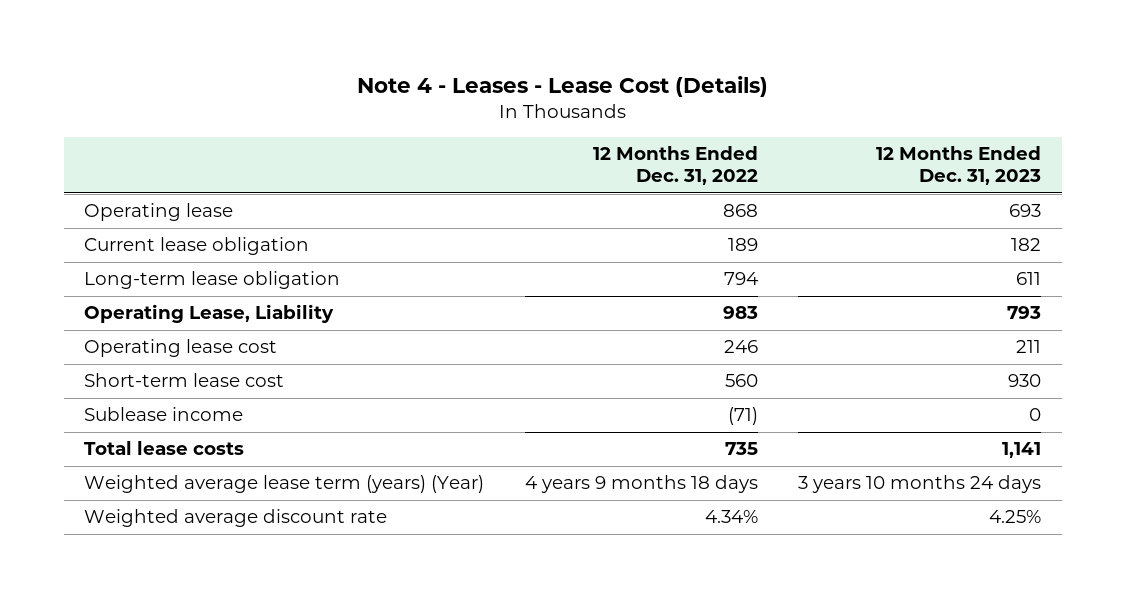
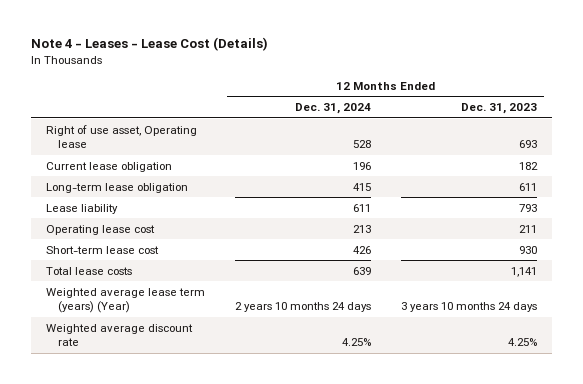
[592,146,758,186] 12 Months Ended Dec. 31, 2022 -> none
none -> [294,103,371,115] Dec. 31, 2024
[84,203,234,222] Operating lease -> [45,124,197,149] Right of use asset, Operating lease
[84,304,335,324] Operating Lease, Liability -> [45,203,118,214] Lease liability
[84,407,244,422] Sublease income -> none

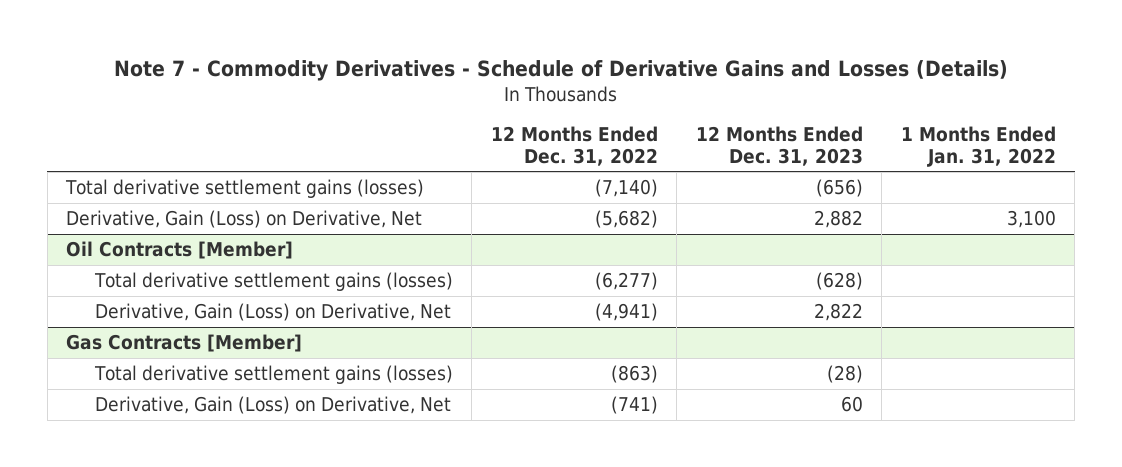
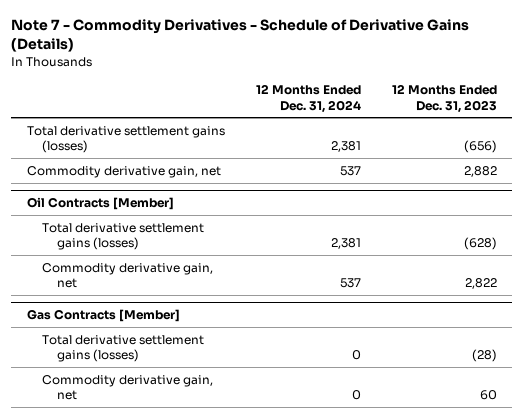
[114,59,1009,81] Note 7 - Commodity Derivatives - Schedule of Derivative Gains and Losses (Details) -> [11,19,470,53] Note 7 - Commodity Derivatives - Schedule of Derivative Gains (Details)
[490,126,658,166] 12 Months Ended Dec. 31, 2022 -> none
[900,126,1056,167] 1 Months Ended Jan. 31, 2022 -> none
none -> [255,84,361,113] 12 Months Ended Dec. 31, 2024
[66,210,423,229] Derivative, Gain (Loss) on Derivative, Net -> [26,165,221,178] Commodity derivative gain, net
[95,303,452,322] Derivative, Gain (Loss) on Derivative, Net -> [41,262,213,288] Commodity derivative gain, net
[95,396,452,415] Derivative, Gain (Loss) on Derivative, Net -> [41,374,213,400] Commodity derivative gain, net

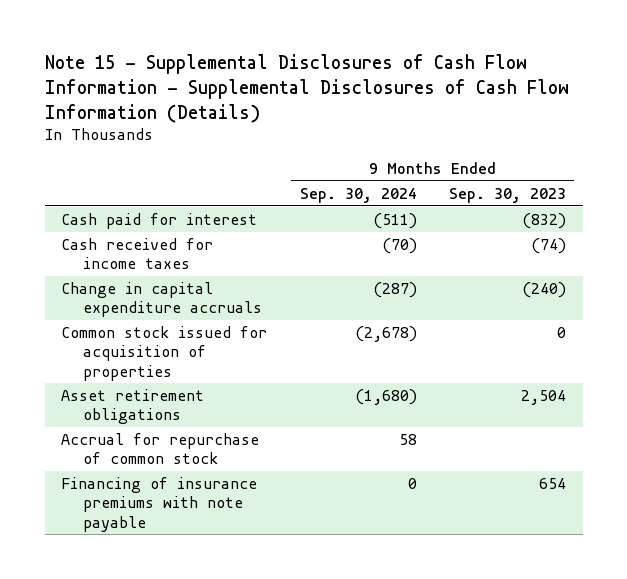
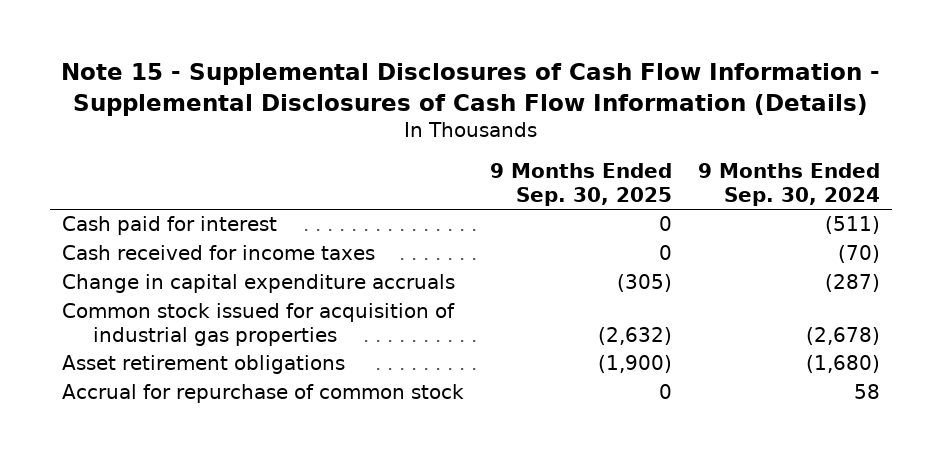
[449,187,567,203] Sep. 30, 2023 -> none
none -> [490,163,673,206] 9 Months Ended Sep. 30, 2025
[60,325,267,381] Common stock issued for acquisition of properties -> [62,303,456,347] Common stock issued for acquisition of industrial gas properties
[60,476,257,532] Financing of insurance premiums with note payable -> none

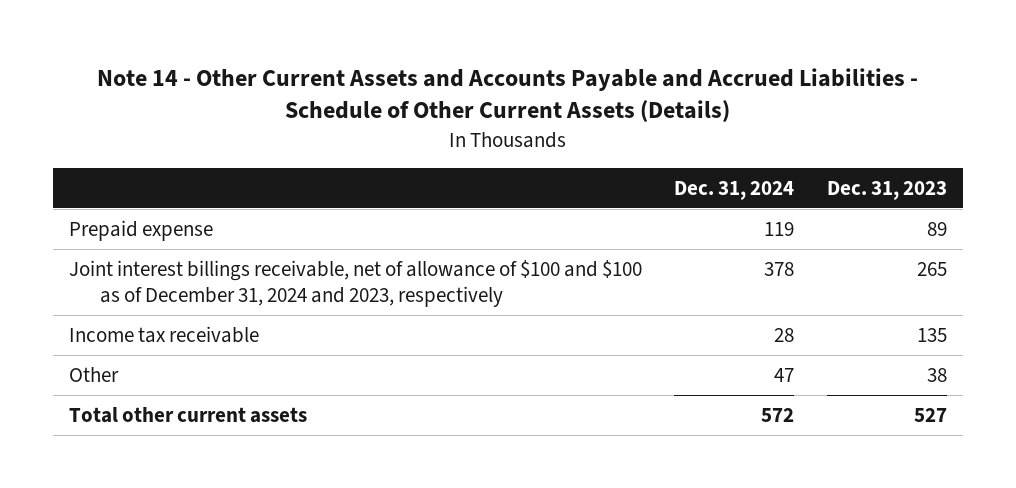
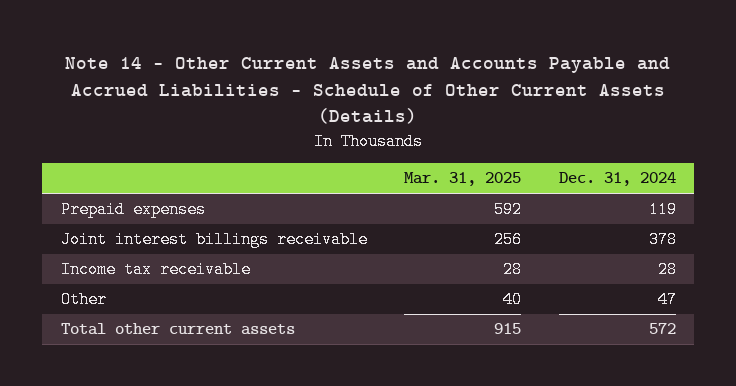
[826,180,947,200] Dec. 31, 2023 -> none
none -> [404,172,522,187] Mar. 31, 2025
[69,220,214,242] Prepaid expense -> [60,201,206,219] Prepaid expenses
[69,260,643,308] Joint interest billings receivable, net of allowance of $100 and $100 as of December 31, 2024 and 2023, respectively -> [60,231,368,249] Joint interest billings receivable

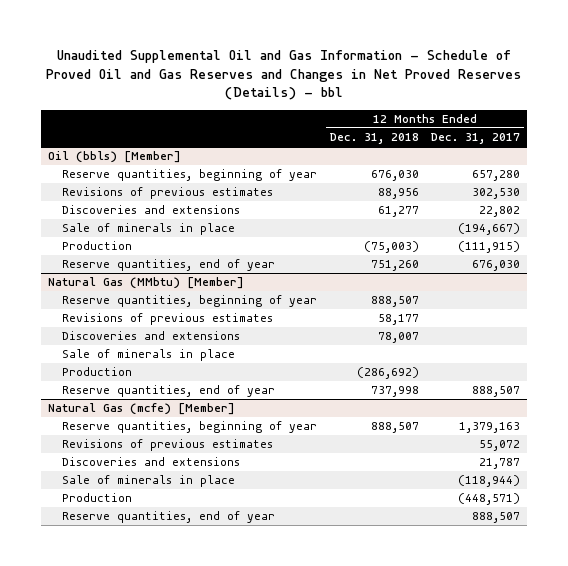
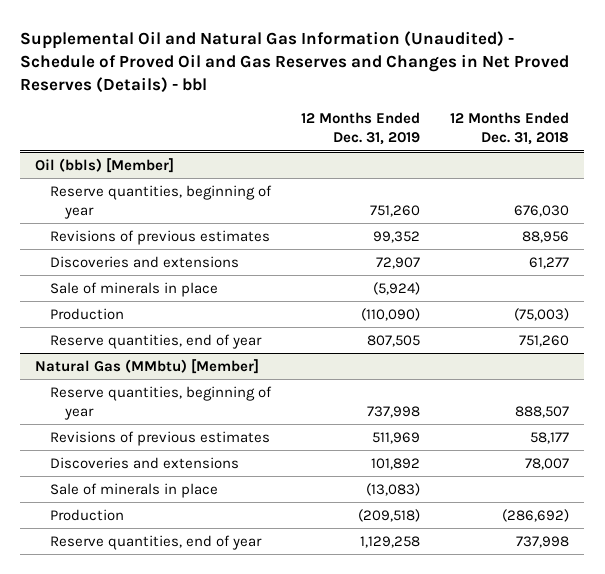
[46,50,522,101] Unaudited Supplemental Oil and Gas Information - Schedule of Proved Oil and Gas Reserves and Changes in Net Proved Reserves (Details) - bbl -> [20,30,570,94] Supplemental Oil and Natural Gas Information (Unaudited) - Schedule of Proved Oil and Gas Reserves and Changes in Net Proved Reserves (Details) - bbl
[431,133,521,145] Dec. 31, 2017 -> none
none -> [301,111,421,146] 12 Months Ended Dec. 31, 2019
[47,403,235,416] Natural Gas (mcfe) [Member] -> none
[61,421,317,434] Reserve quantities, beginning of year -> none
[61,439,273,452] Revisions of previous estimates -> none
[61,457,240,467] Discoveries and extensions -> none
[61,475,235,488] Sale of minerals in place -> none
[61,493,132,503] Production -> none
[61,511,275,524] Reserve quantities, end of year -> none

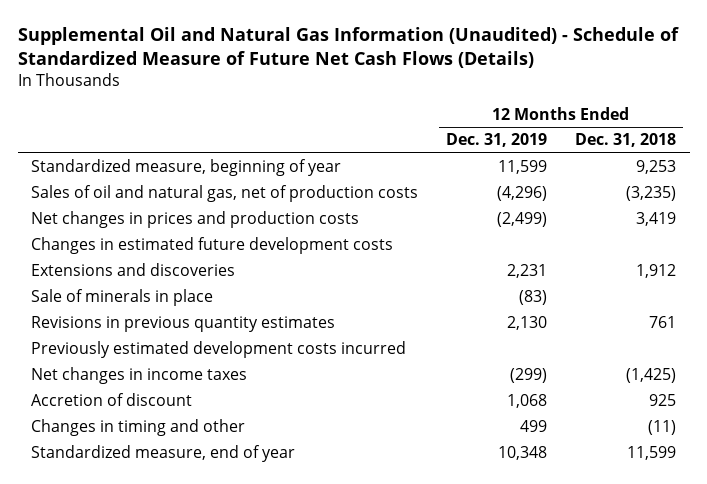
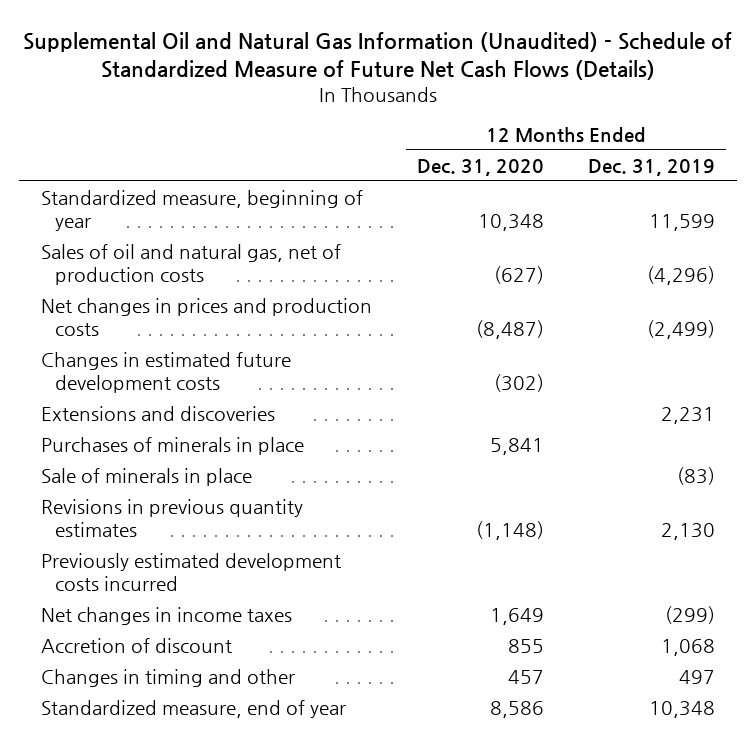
[574,133,676,148] Dec. 31, 2018 -> none
none -> [416,158,544,176] Dec. 31, 2020
none -> [41,436,305,455] Purchases of minerals in place
[520,420,548,433] 499 -> [679,669,716,684] 497

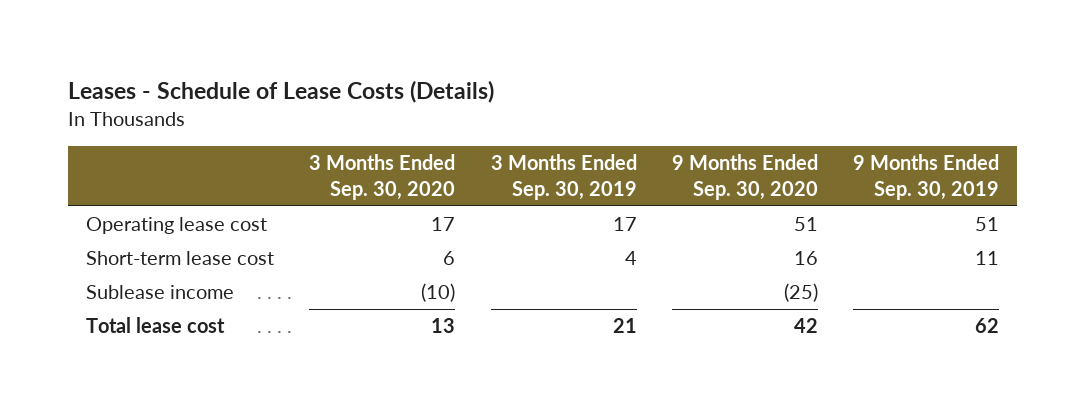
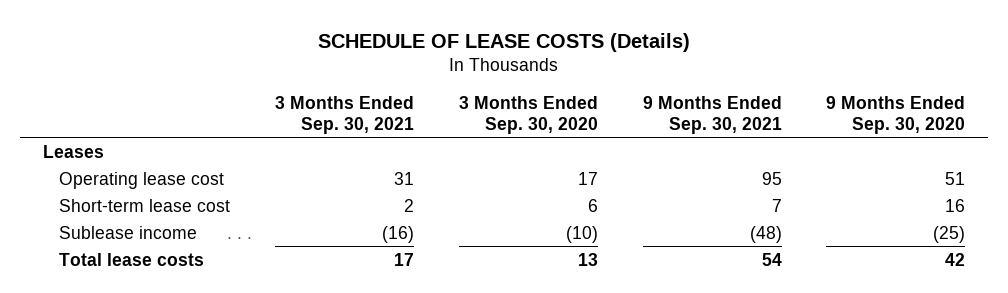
[68,80,495,104] Leases - Schedule of Lease Costs (Details) -> [318,32,691,52] SCHEDULE OF LEASE COSTS (Details)
[490,154,637,200] 3 Months Ended Sep. 30, 2019 -> none
[853,154,1000,200] 9 Months Ended Sep. 30, 2019 -> none
none -> [274,95,414,134] 3 Months Ended Sep. 30, 2021
none -> [642,95,782,134] 9 Months Ended Sep. 30, 2021
none -> [42,144,104,158] Leases
[86,317,226,334] Total lease cost -> [59,252,205,266] Total lease costs

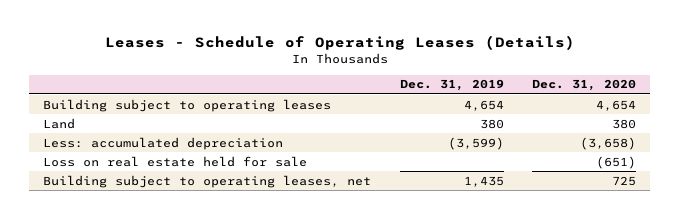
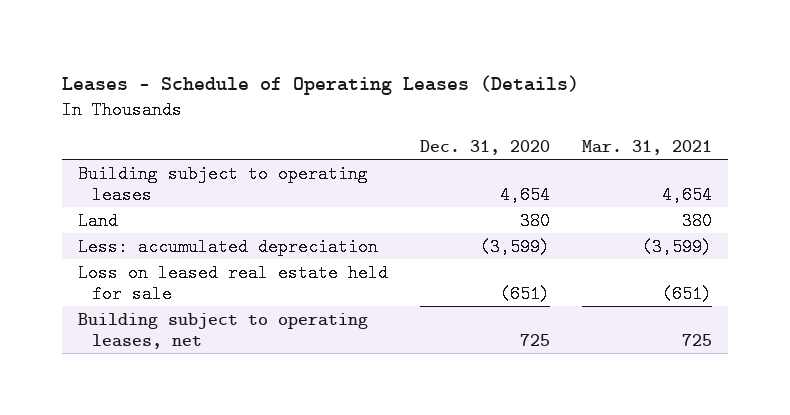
[399,79,504,92] Dec. 31, 2019 -> none
none -> [582,139,713,155] Mar. 31, 2021
[579,136,636,150] (3,658) -> [480,237,551,256] (3,599)
[43,155,308,167] Loss on real estate held for sale -> [77,263,388,303] Loss on leased real estate held for sale

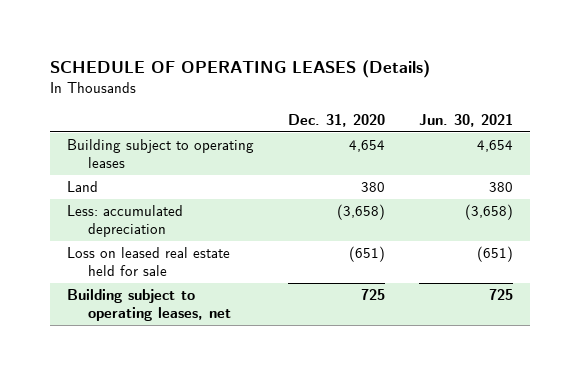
[61,75,579,96] Leases - Schedule of Operating Leases (Details) -> [50,60,431,79] SCHEDULE OF OPERATING LEASES (Details)
[582,139,713,155] Mar. 31, 2021 -> none
none -> [418,113,513,127] Jun. 30, 2021
[480,237,551,256] (3,599) -> [337,204,386,221] (3,658)

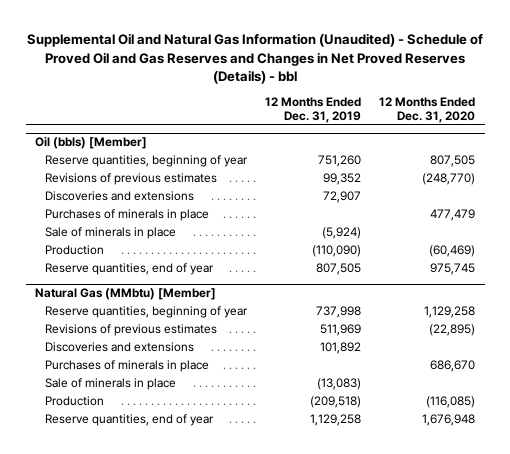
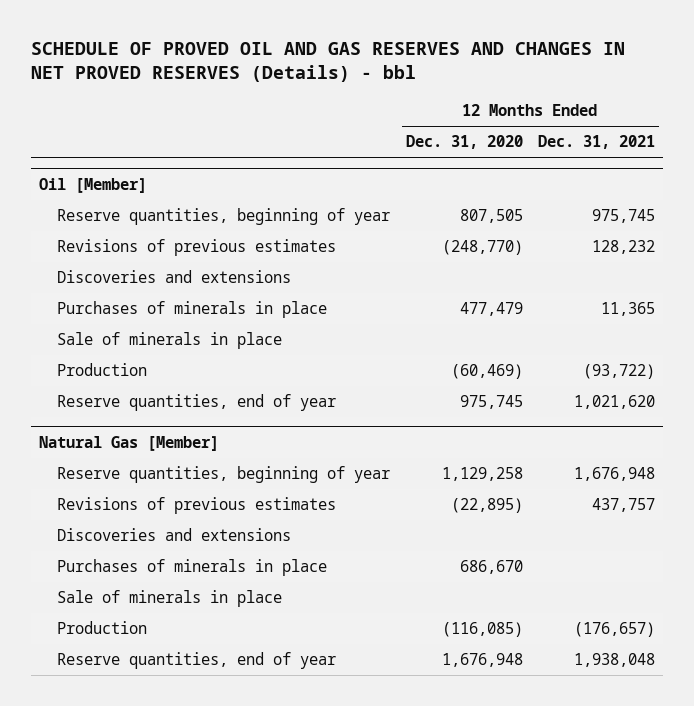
[27,33,484,85] Supplemental Oil and Natural Gas Information (Unaudited) - Schedule of Proved Oil and Gas Reserves and Changes in Net Proved Reserves (Details) - bbl -> [30,42,625,83] SCHEDULE OF PROVED OIL AND GAS RESERVES AND CHANGES IN NET PROVED RESERVES (Details) - bbl
[264,96,361,124] 12 Months Ended Dec. 31, 2019 -> none
none -> [538,135,656,150] Dec. 31, 2021
[34,137,147,150] Oil (bbls) [Member] -> [38,178,147,194] Oil [Member]
[34,288,216,301] Natural Gas (MMbtu) [Member] -> [38,436,219,452] Natural Gas [Member]

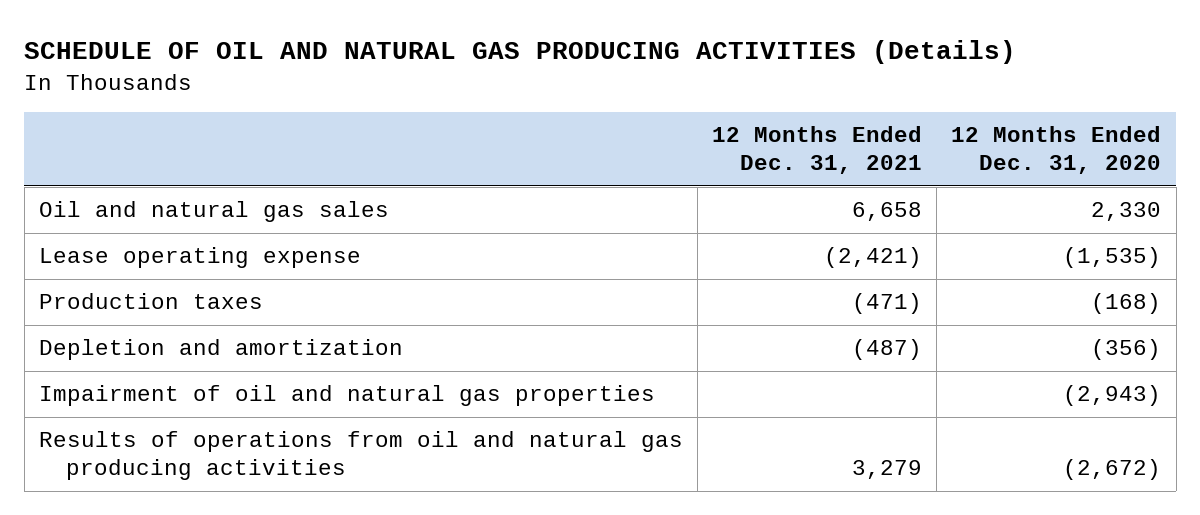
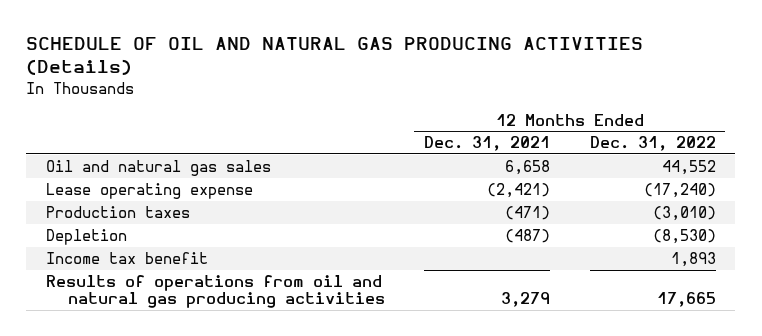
[951,126,1162,175] 12 Months Ended Dec. 31, 2020 -> none
none -> [589,136,716,152] Dec. 31, 2022
[39,385,656,407] Impairment of oil and natural gas properties -> none
[39,339,404,361] Depletion and amortization -> [46,229,128,246] Depletion
none -> [46,252,209,265] Income tax benefit

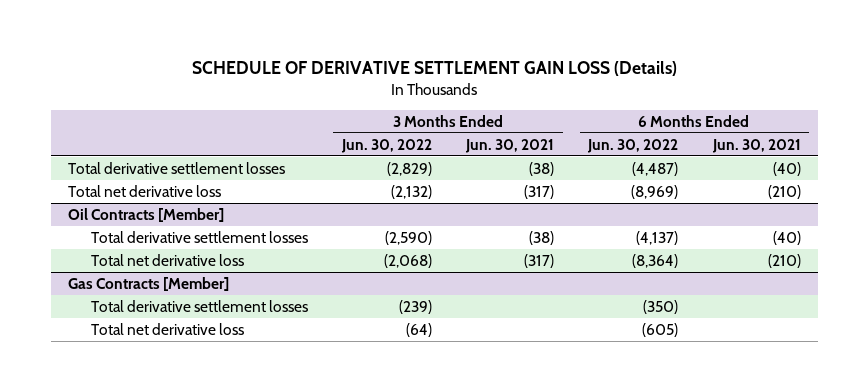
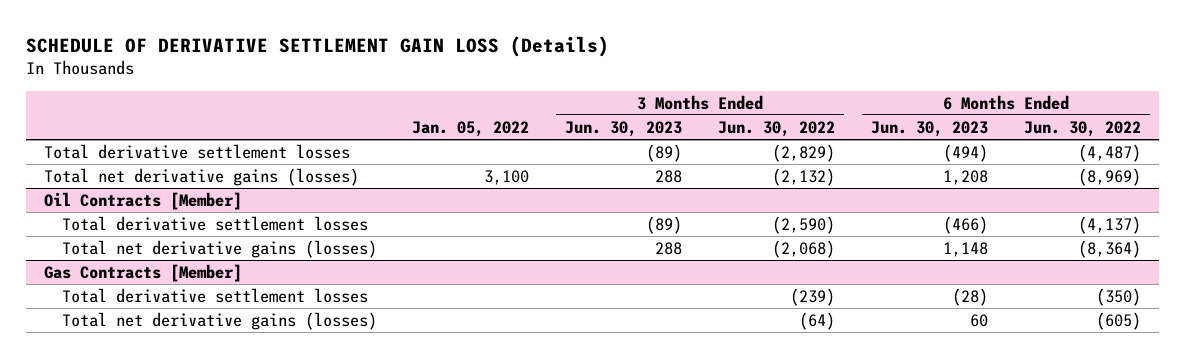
[465,138,555,153] Jun. 30, 2021 -> none
[711,138,801,153] Jun. 30, 2021 -> none
none -> [412,120,530,137] Jan. 05, 2022
none -> [565,120,683,137] Jun. 30, 2023
none -> [870,120,988,137] Jun. 30, 2023
[67,184,221,197] Total net derivative loss -> [43,167,359,186] Total net derivative gains (losses)
[90,253,244,266] Total net derivative loss -> [61,239,377,258] Total net derivative gains (losses)
[90,322,244,335] Total net derivative loss -> [61,311,377,330] Total net derivative gains (losses)

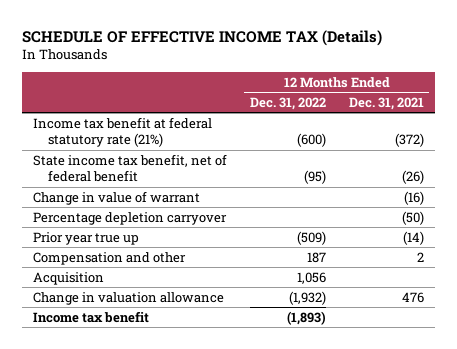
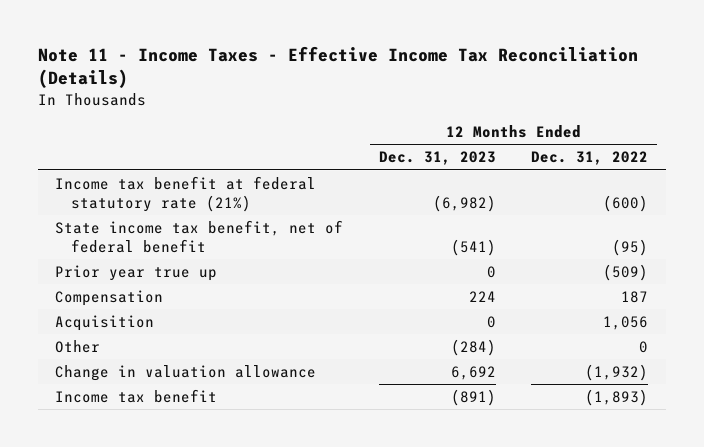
[21,29,382,46] SCHEDULE OF EFFECTIVE INCOME TAX (Details) -> [37,46,638,89] Note 11 - Income Taxes - Effective Income Tax Reconciliation (Details)
[348,97,424,111] Dec. 31, 2021 -> none
none -> [378,151,496,166] Dec. 31, 2023
[32,190,200,205] Change in value of warrant -> none
[32,211,227,225] Percentage depletion carryover -> none
[32,251,186,265] Compensation and other -> [55,289,164,306] Compensation
none -> [55,339,101,353] Other

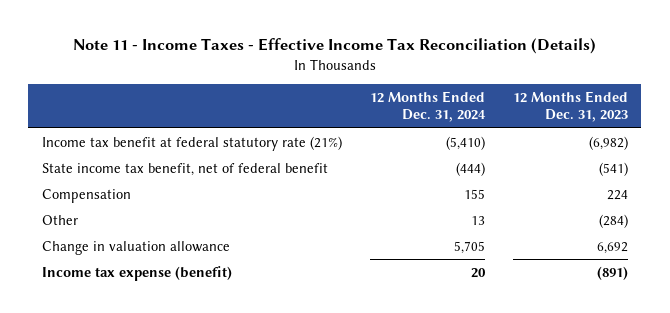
[531,151,649,166] Dec. 31, 2022 -> none
none -> [369,90,486,122] 12 Months Ended Dec. 31, 2024
[55,264,218,281] Prior year true up -> none
[55,314,155,331] Acquisition -> none
[55,388,218,403] Income tax benefit -> [41,265,232,281] Income tax expense (benefit)

